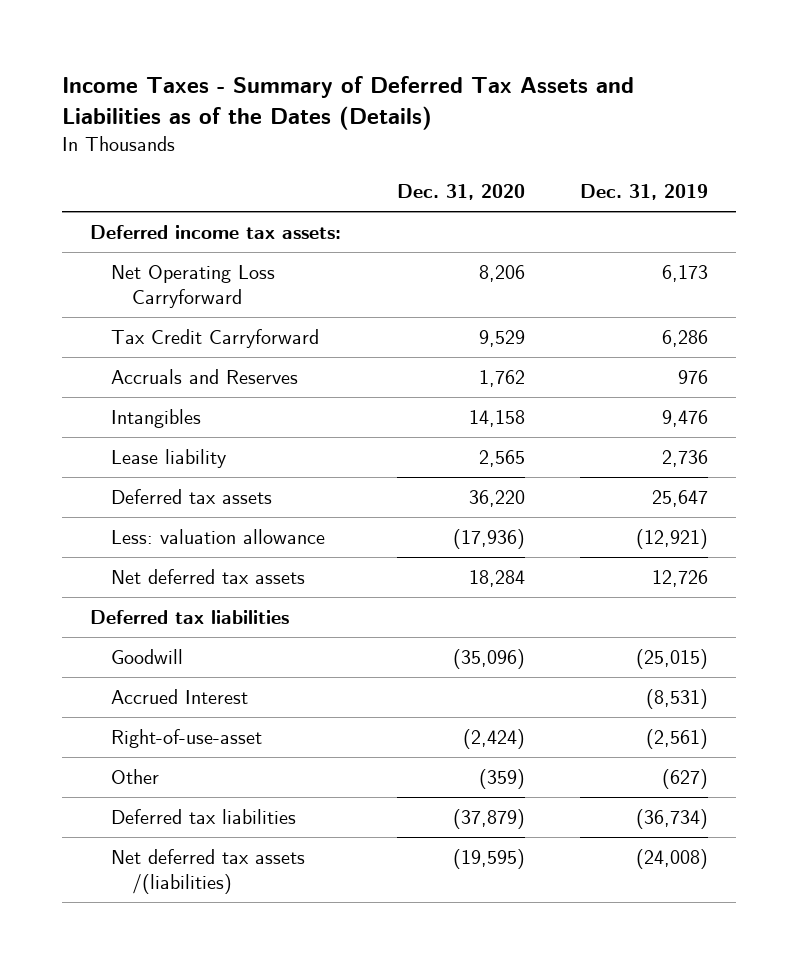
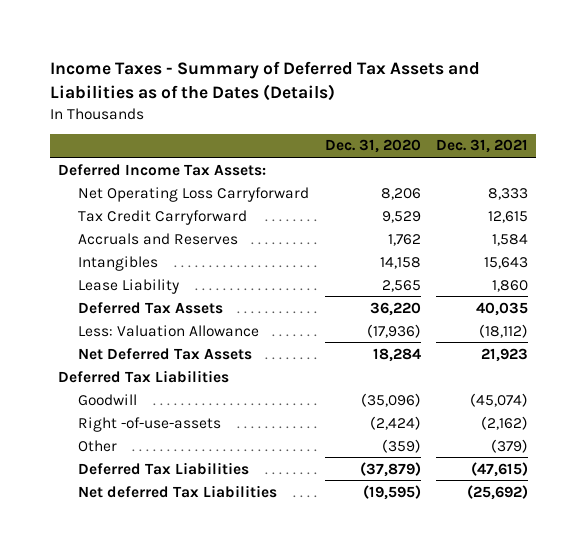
[580,184,709,201] Dec. 31, 2019 -> none
none -> [436,139,529,154] Dec. 31, 2021
[90,224,342,239] Deferred income tax assets: -> [57,163,266,176] Deferred Income Tax Assets:
[111,448,227,468] Lease liability -> [78,278,180,294] Lease Liability
[111,488,273,504] Deferred tax assets -> [78,301,224,314] Deferred Tax Assets
[111,528,326,544] Less: valuation allowance -> [78,324,260,337] Less: Valuation Allowance
[111,568,306,584] Net deferred tax assets -> [78,347,253,360] Net Deferred Tax Assets
[90,609,290,624] Deferred tax liabilities -> [57,369,229,383] Deferred Tax Liabilities
[111,688,249,704] Accrued Interest -> none
[111,728,263,748] Right-of-use-asset -> [78,416,222,432] Right -of-use-assets
[111,808,297,824] Deferred tax liabilities -> [78,461,250,475] Deferred Tax Liabilities
[111,848,306,895] Net deferred tax assets /(liabilities) -> [78,484,278,498] Net deferred Tax Liabilities

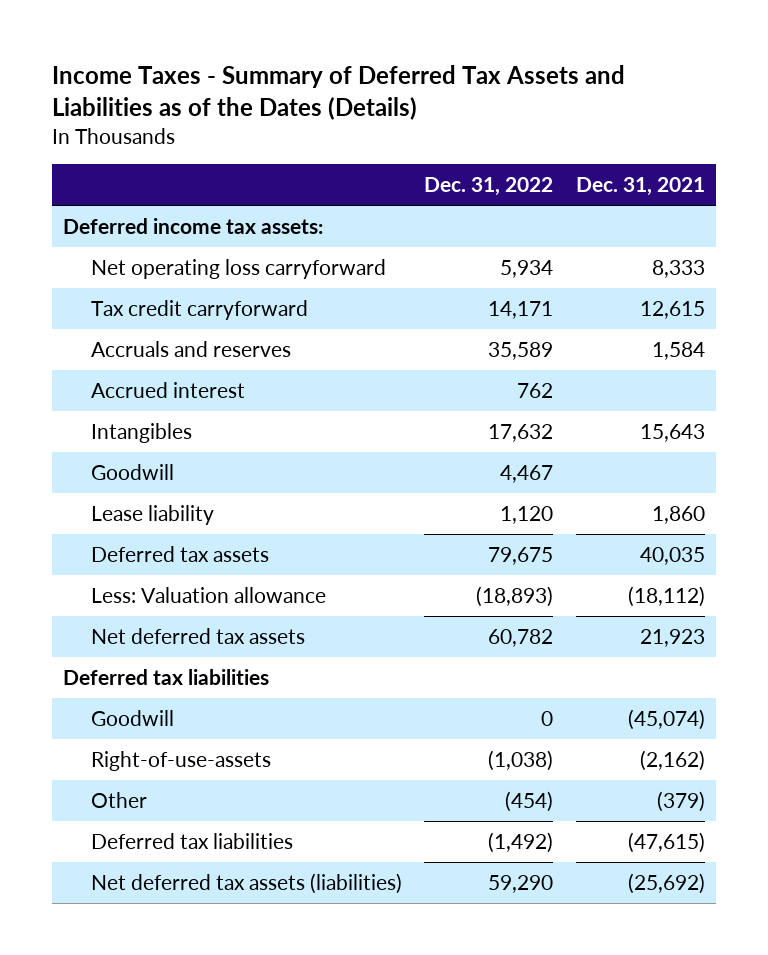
[324,139,421,154] Dec. 31, 2020 -> none
none -> [424,177,554,197] Dec. 31, 2022
[57,163,266,176] Deferred Income Tax Assets: -> [63,217,324,234] Deferred income tax assets:
[78,186,310,202] Net Operating Loss Carryforward -> [90,258,386,279] Net operating loss carryforward
[78,209,248,225] Tax Credit Carryforward -> [90,299,308,320] Tax credit carryforward
[78,232,239,245] Accruals and Reserves -> [90,340,291,357] Accruals and reserves
none -> [90,381,245,398] Accrued interest
none -> [90,463,174,480] Goodwill
[78,278,180,294] Lease Liability -> [90,504,214,525] Lease liability
[78,301,224,314] Deferred Tax Assets -> [90,545,269,562] Deferred tax assets
[78,324,260,337] Less: Valuation Allowance -> [90,586,326,603] Less: Valuation allowance
[78,347,253,360] Net Deferred Tax Assets -> [90,627,305,644] Net deferred tax assets
[57,369,229,383] Deferred Tax Liabilities -> [63,668,270,685] Deferred tax liabilities
[78,416,222,432] Right -of-use-assets -> [90,750,271,771] Right-of-use-assets
[78,461,250,475] Deferred Tax Liabilities -> [90,832,293,849] Deferred tax liabilities
[78,484,278,498] Net deferred Tax Liabilities -> [90,872,402,894] Net deferred tax assets (liabilities)

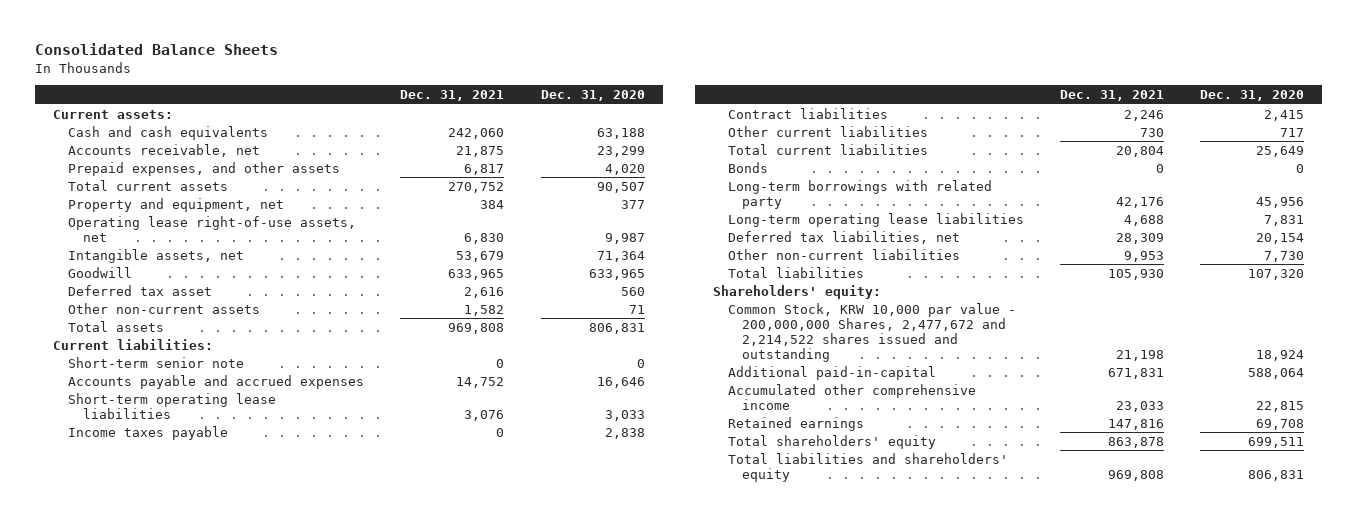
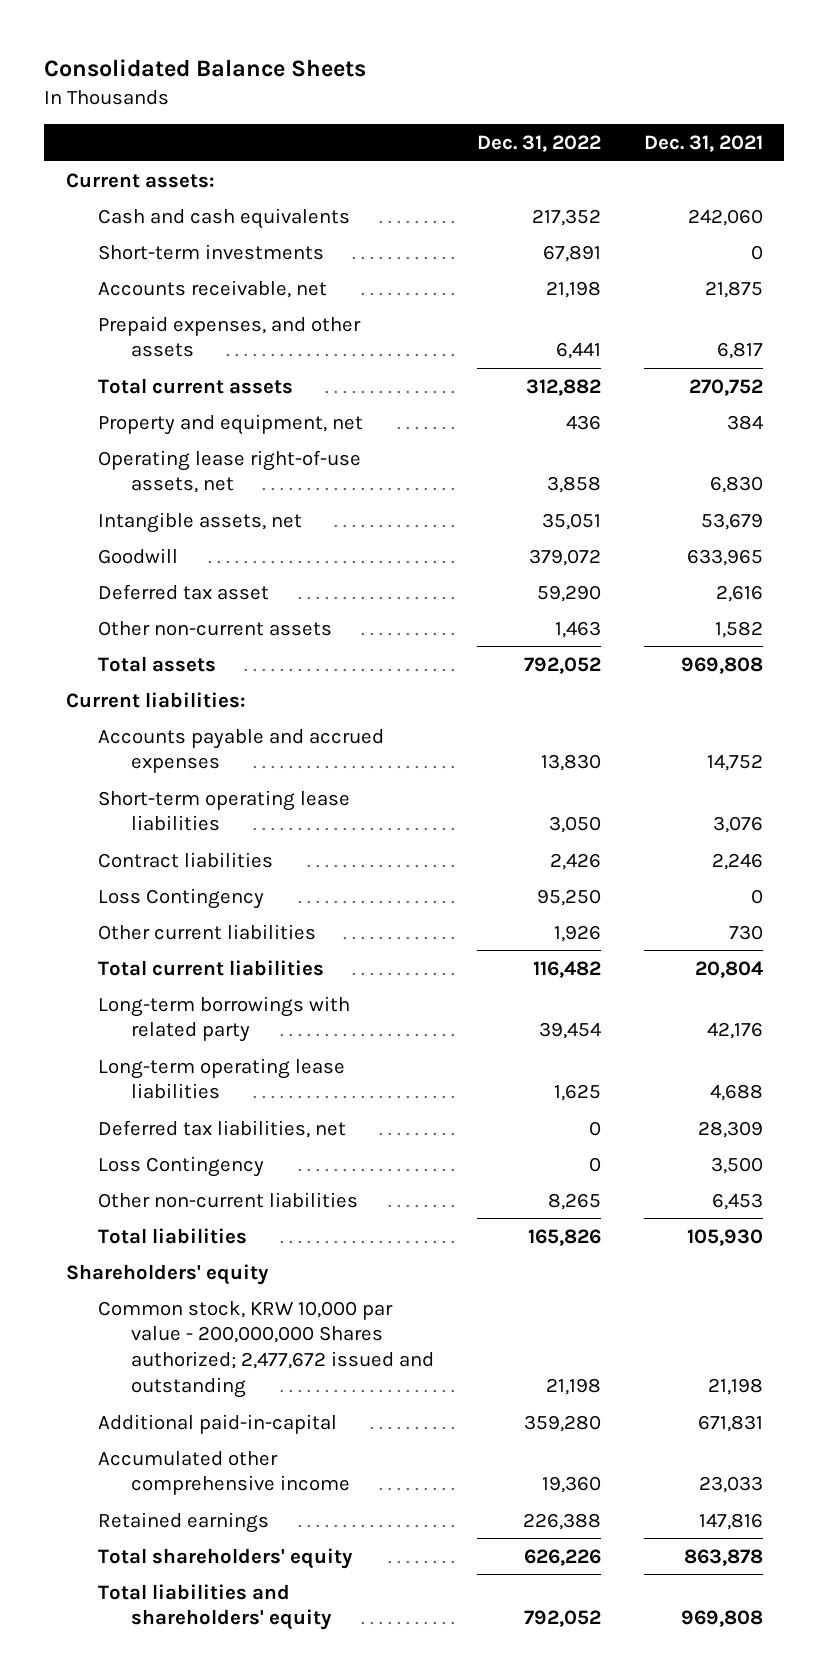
[540,90,645,102] Dec. 31, 2020 -> none
none -> [476,134,601,152] Dec. 31, 2022
none -> [98,243,325,260] Short-term investments
[68,356,245,368] Short-term senior note -> none
[68,425,229,440] Income taxes payable -> none
none -> [98,887,265,909] Loss Contingency
[727,161,768,173] Bonds -> none
none -> [98,1155,265,1177] Loss Contingency
[1123,250,1164,262] 9,953 -> [711,1192,763,1210] 6,453
[712,284,881,299] Shareholders' equity: -> [65,1263,269,1285] Shareholders' equity
[727,302,1016,362] Common Stock, KRW 10,000 par value - 200,000,000 Shares, 2,477,672 and 2,214,522 shares issued and outstanding -> [98,1300,434,1398] Common stock, KRW 10,000 par value - 200,000,000 Shares authorized; 2,477,672 issued and outstanding

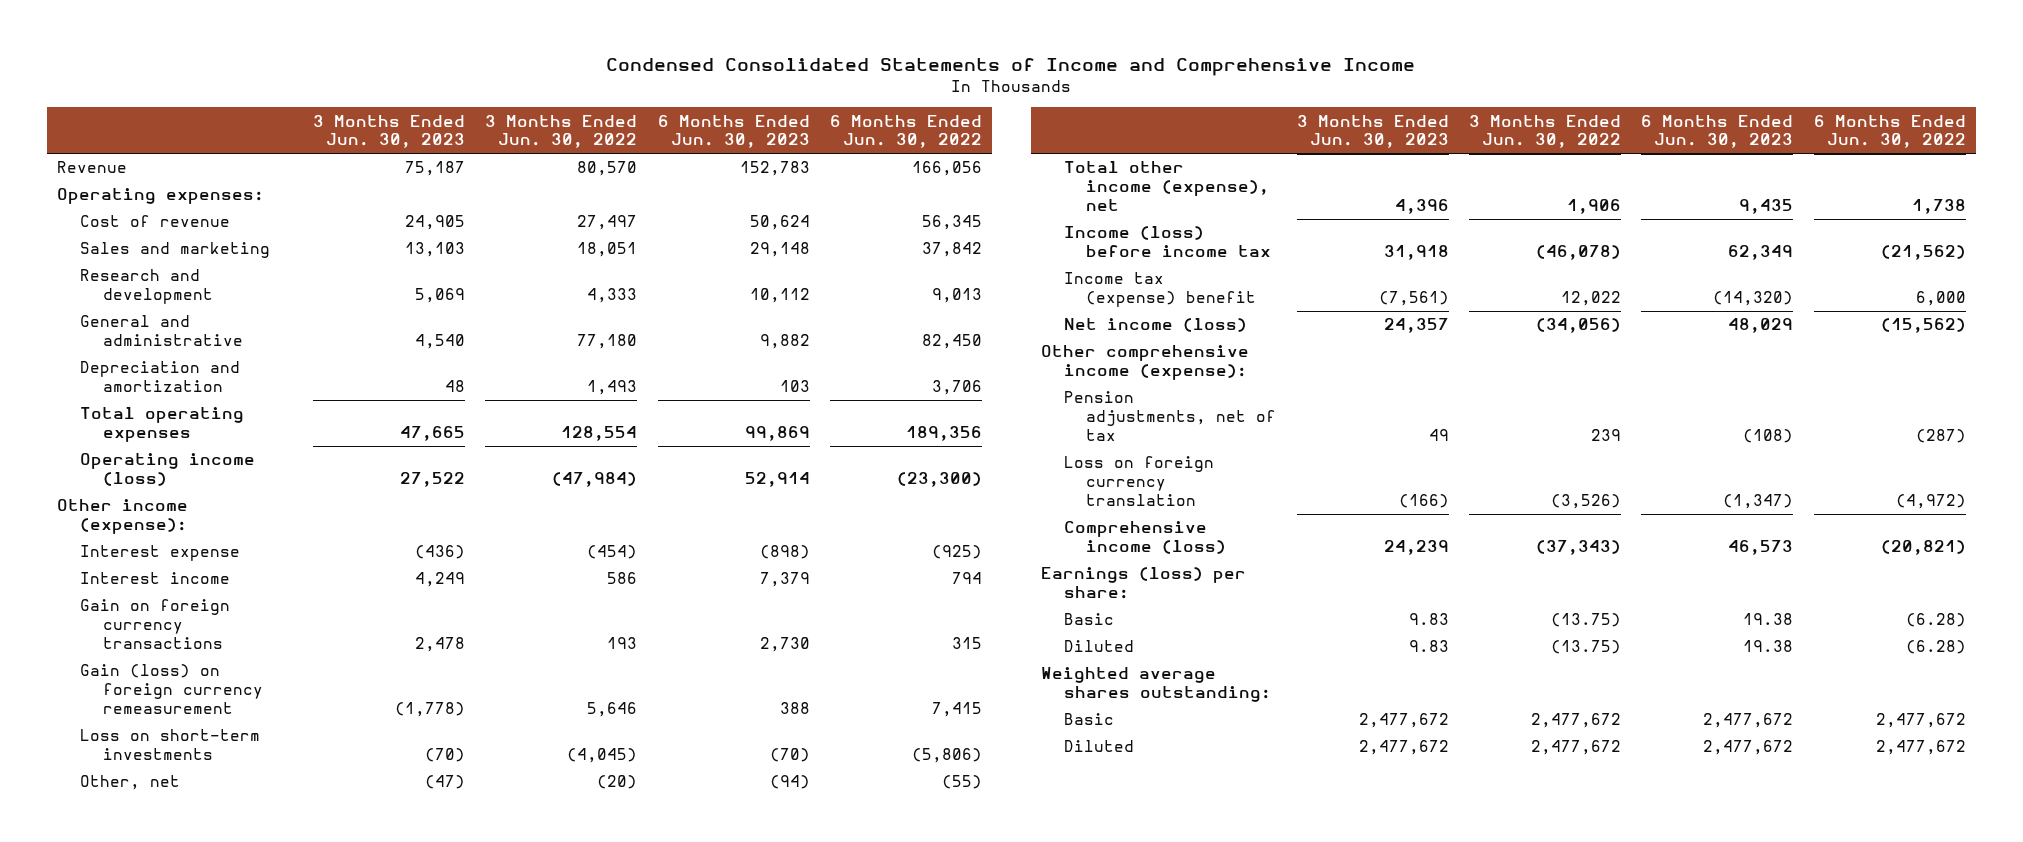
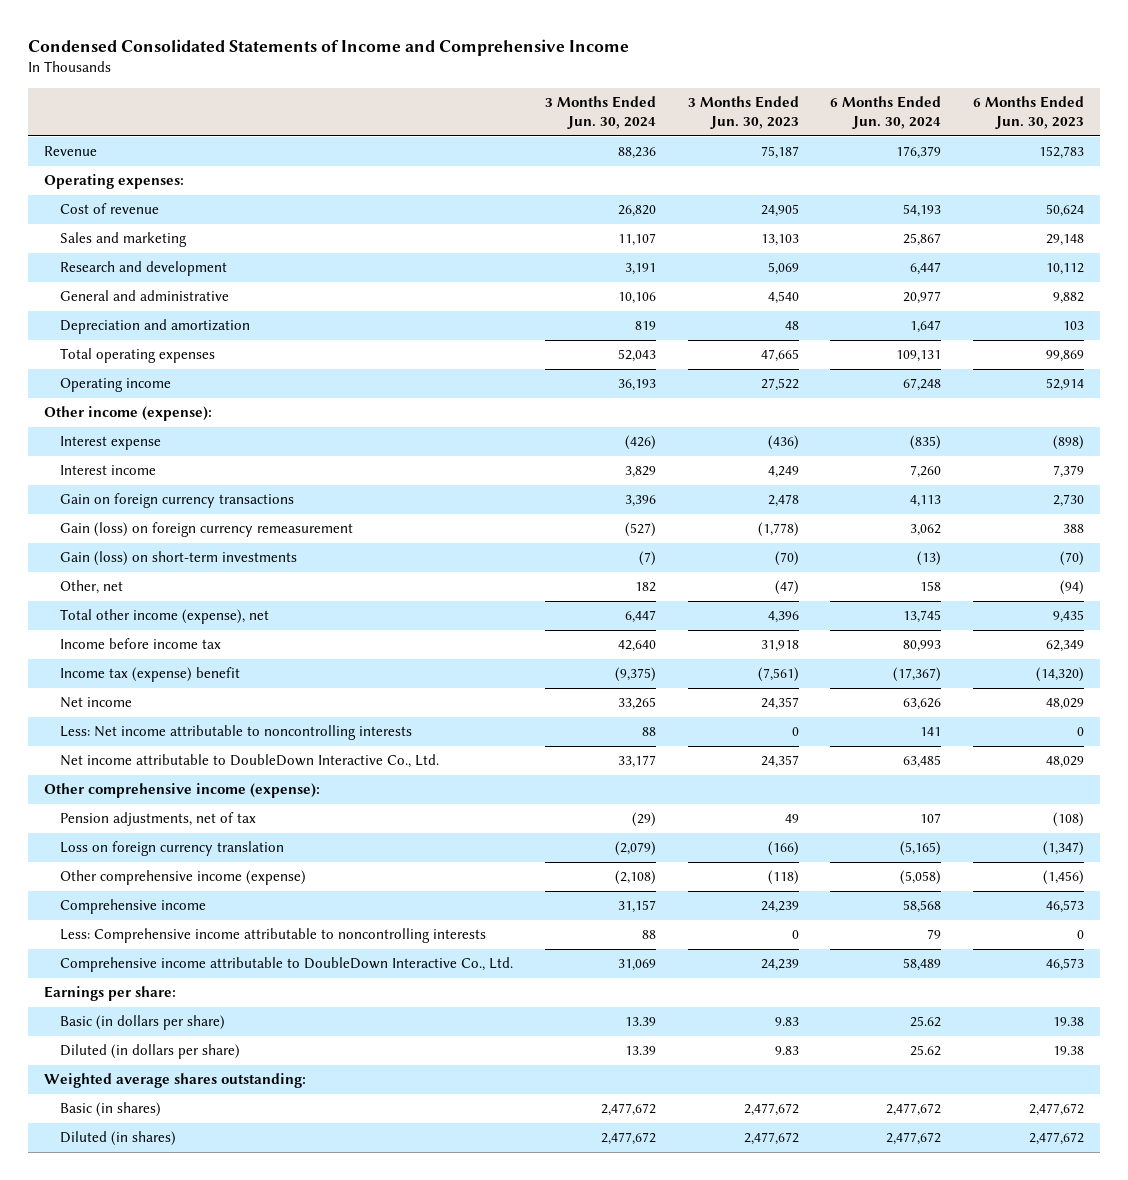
[485,114,638,149] 3 Months Ended Jun. 30, 2022 -> none
[830,114,983,149] 6 Months Ended Jun. 30, 2022 -> none
none -> [544,96,656,130] 3 Months Ended Jun. 30, 2024
none -> [830,96,942,130] 6 Months Ended Jun. 30, 2024
[80,453,256,487] Operating income (loss) -> [59,378,171,393] Operating income
[80,729,261,761] Loss on short-term investments -> [59,551,297,567] Gain (loss) on short-term investments
[1063,226,1272,258] Income (loss) before income tax -> [59,638,221,650] Income before income tax
none -> [59,697,132,709] Net income
none -> [59,725,412,741] Less: Net income attributable to noncontrolling interests
[1063,318,1247,333] Net income (loss) -> [59,754,439,769] Net income attributable to DoubleDown Interactive Co., Ltd.
none -> [59,870,306,886] Other comprehensive income (expense)
none -> [59,899,206,915] Comprehensive income
none -> [59,928,486,944] Less: Comprehensive income attributable to noncontrolling interests
[1063,521,1227,555] Comprehensive income (loss) -> [59,957,513,973] Comprehensive income attributable to DoubleDown Interactive Co., Ltd.
[1040,567,1246,600] Earnings (loss) per share: -> [44,986,177,1002] Earnings per share:
[1063,613,1114,626] Basic -> [59,1015,225,1031] Basic (in dollars per share)
[1063,640,1134,653] Diluted -> [59,1044,240,1060] Diluted (in dollars per share)
[1063,713,1114,726] Basic -> [59,1102,161,1118] Basic (in shares)
[1063,740,1134,753] Diluted -> [59,1131,176,1147] Diluted (in shares)

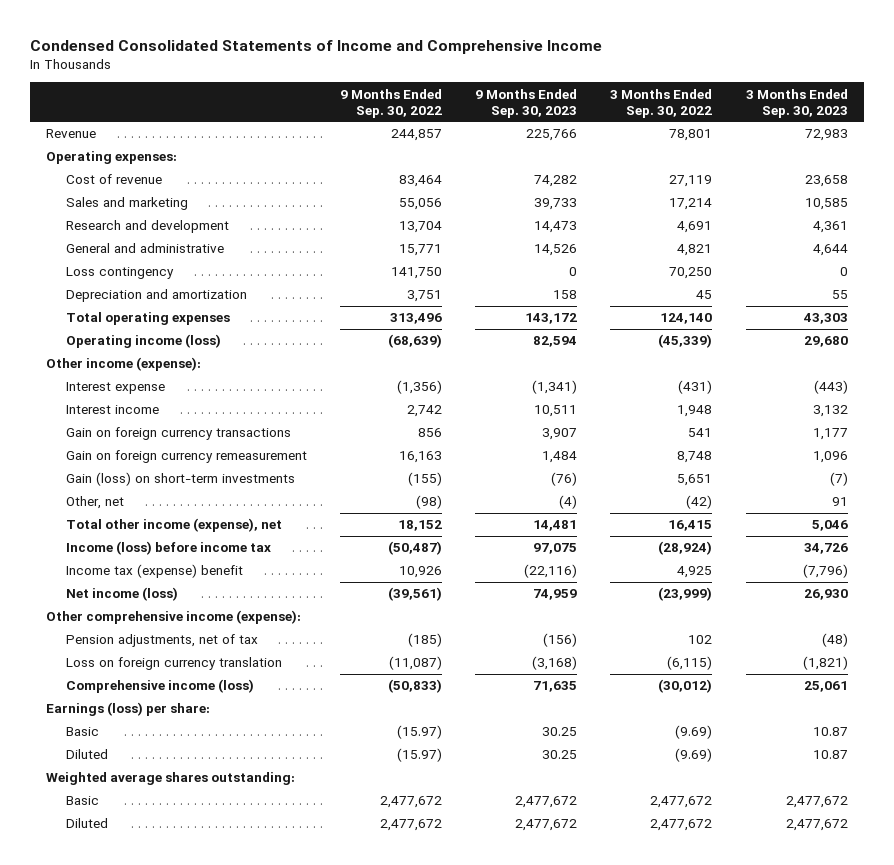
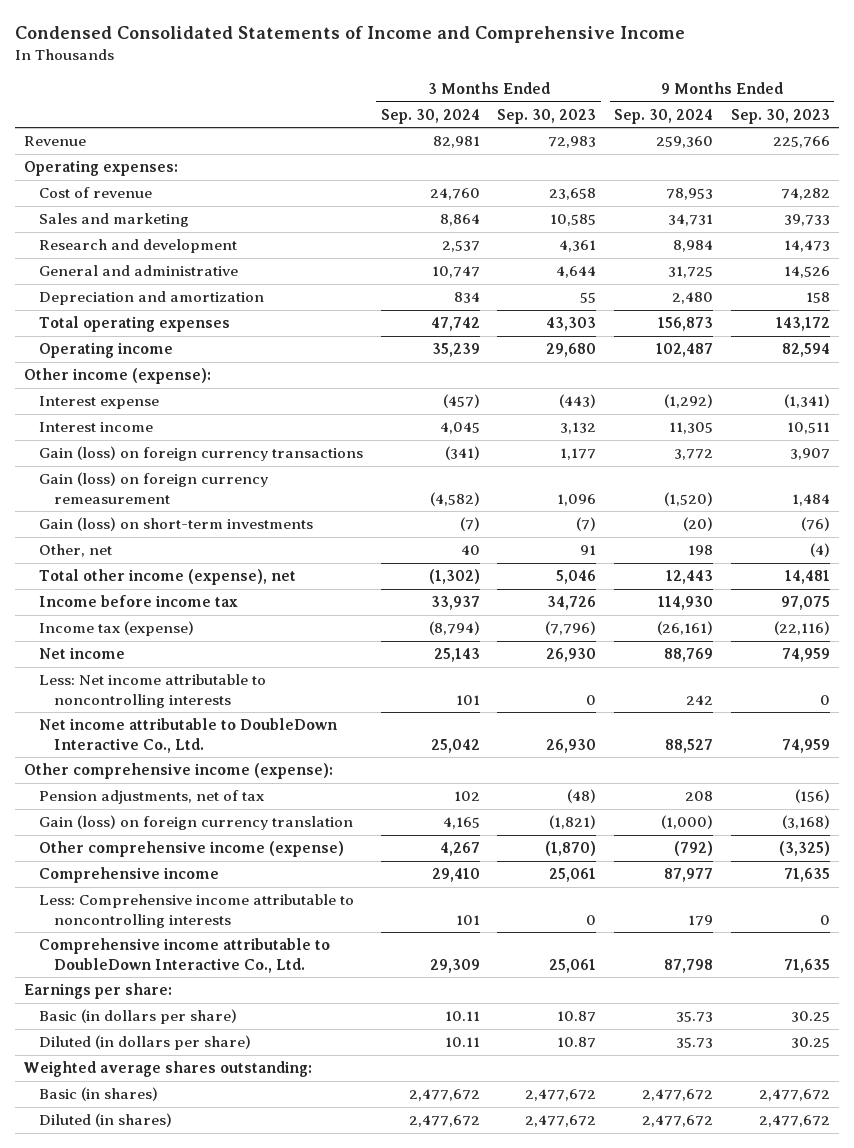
[340,88,443,118] 9 Months Ended Sep. 30, 2022 -> none
[610,88,713,118] 3 Months Ended Sep. 30, 2022 -> none
none -> [380,108,480,124] Sep. 30, 2024
none -> [614,108,714,124] Sep. 30, 2024
[65,267,174,280] Loss contingency -> none
[65,334,221,349] Operating income (loss) -> [38,342,173,359] Operating income
[65,427,291,441] Gain on foreign currency transactions -> [38,446,363,462] Gain (loss) on foreign currency transactions
[65,450,307,464] Gain on foreign currency remeasurement -> [38,472,268,504] Gain (loss) on foreign currency remeasurement
[65,541,271,556] Income (loss) before income tax -> [38,595,238,608] Income before income tax
[65,564,243,579] Income tax (expense) benefit -> [38,621,194,637] Income tax (expense)
none -> [38,647,125,660] Net income
none -> [38,674,266,708] Less: Net income attributable to noncontrolling interests
[65,587,178,602] Net income (loss) -> [38,718,337,753] Net income attributable to DoubleDown Interactive Co., Ltd.
[65,657,282,671] Loss on foreign currency translation -> [38,815,353,831] Gain (loss) on foreign currency translation
none -> [38,841,344,858] Other comprehensive income (expense)
none -> [38,867,219,884] Comprehensive income
none -> [38,894,354,928] Less: Comprehensive income attributable to noncontrolling interests
[65,679,254,694] Comprehensive income (loss) -> [38,938,330,973] Comprehensive income attributable to DoubleDown Interactive Co., Ltd.
[46,702,211,717] Earnings (loss) per share: -> [23,983,172,1000] Earnings per share:
[65,727,99,737] Basic -> [38,1009,237,1025] Basic (in dollars per share)
[65,749,108,760] Diluted -> [38,1035,251,1051] Diluted (in dollars per share)
[65,796,99,806] Basic -> [38,1087,158,1102] Basic (in shares)
[65,818,108,829] Diluted -> [38,1113,172,1128] Diluted (in shares)

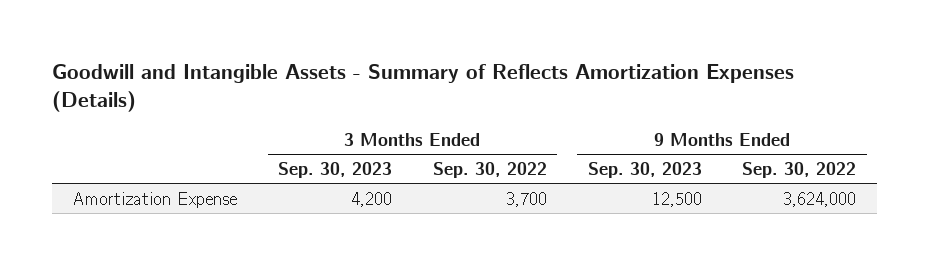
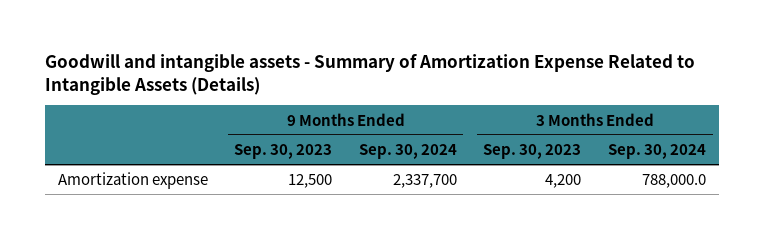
[51,64,794,113] Goodwill and Intangible Assets - Summary of Reflects Amortization Expenses (Details) -> [44,53,695,95] Goodwill and intangible assets - Summary of Amortization Expense Related to Intangible Assets (Details)
[432,161,547,178] Sep. 30, 2022 -> none
[742,161,857,178] Sep. 30, 2022 -> none
none -> [358,144,457,160] Sep. 30, 2024
none -> [607,144,706,160] Sep. 30, 2024
[72,191,238,208] Amortization Expense -> [57,172,208,190] Amortization expense

